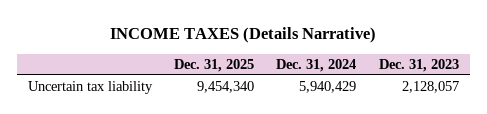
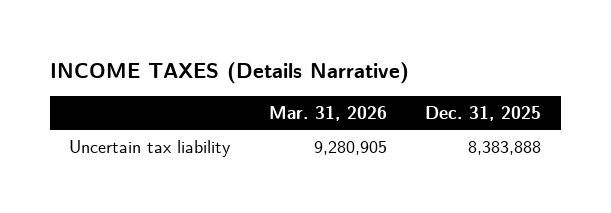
[276,59,357,73] Dec. 31, 2024 -> none
[378,59,459,73] Dec. 31, 2023 -> none
none -> [268,106,387,122] Mar. 31, 2026
[197,81,255,94] 9,454,340 -> [468,140,542,155] 8,383,888

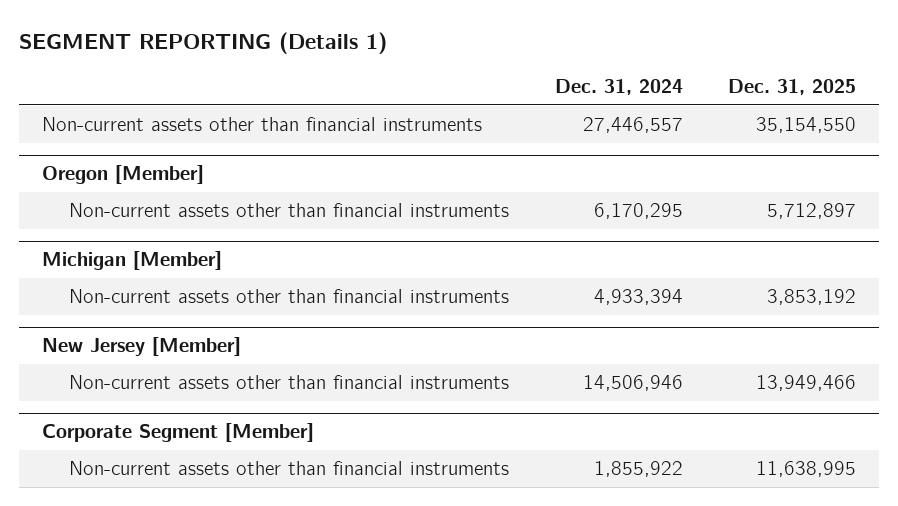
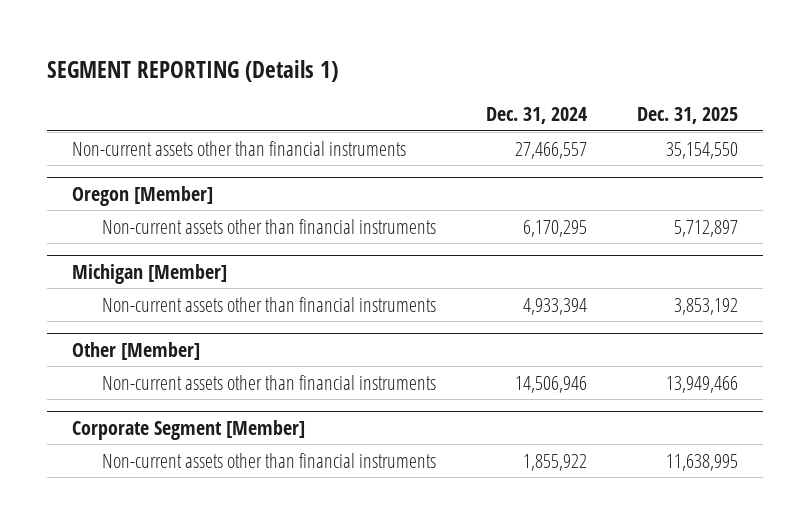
[582,116,683,133] 27,446,557 -> [515,141,588,159] 27,466,557
[41,337,241,357] New Jersey [Member] -> none
none -> [71,341,200,360] Other [Member]

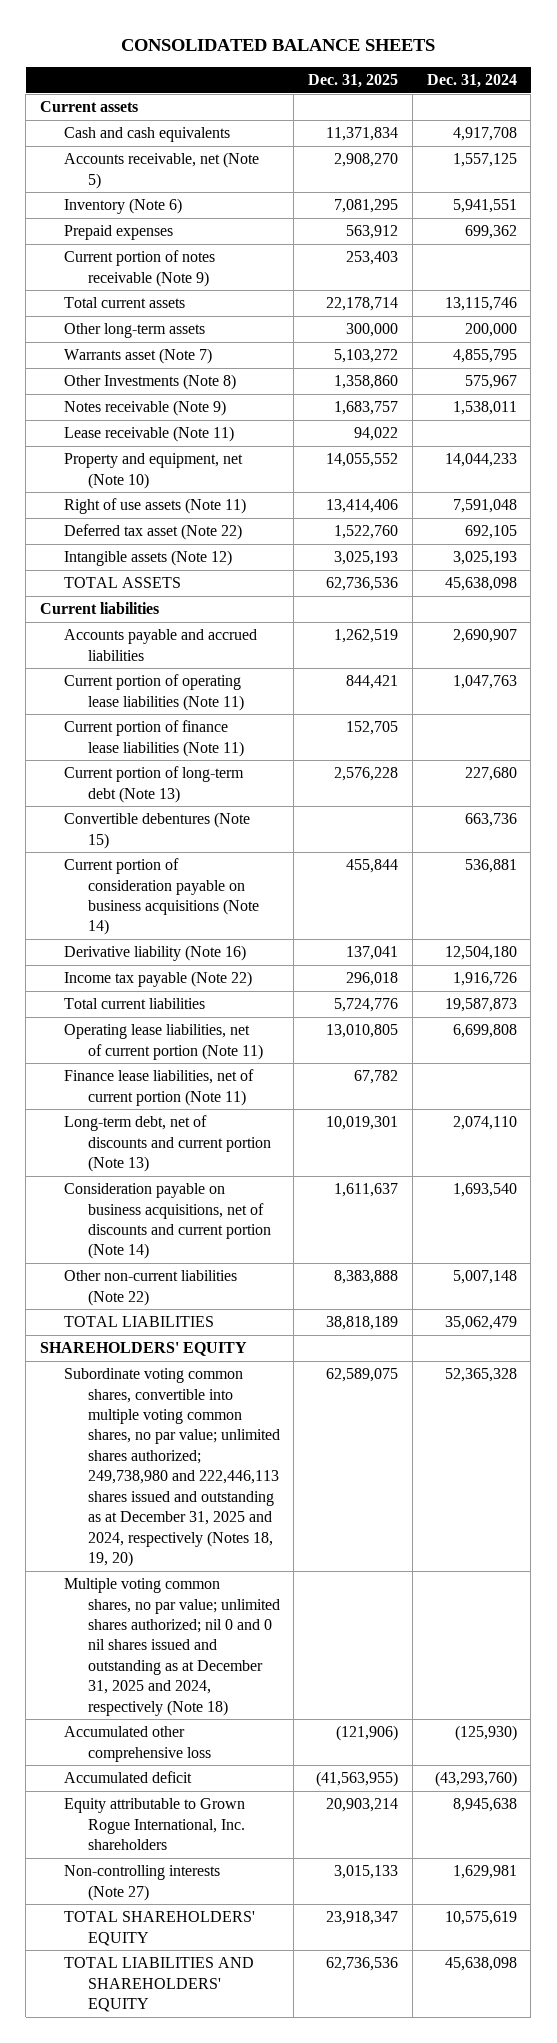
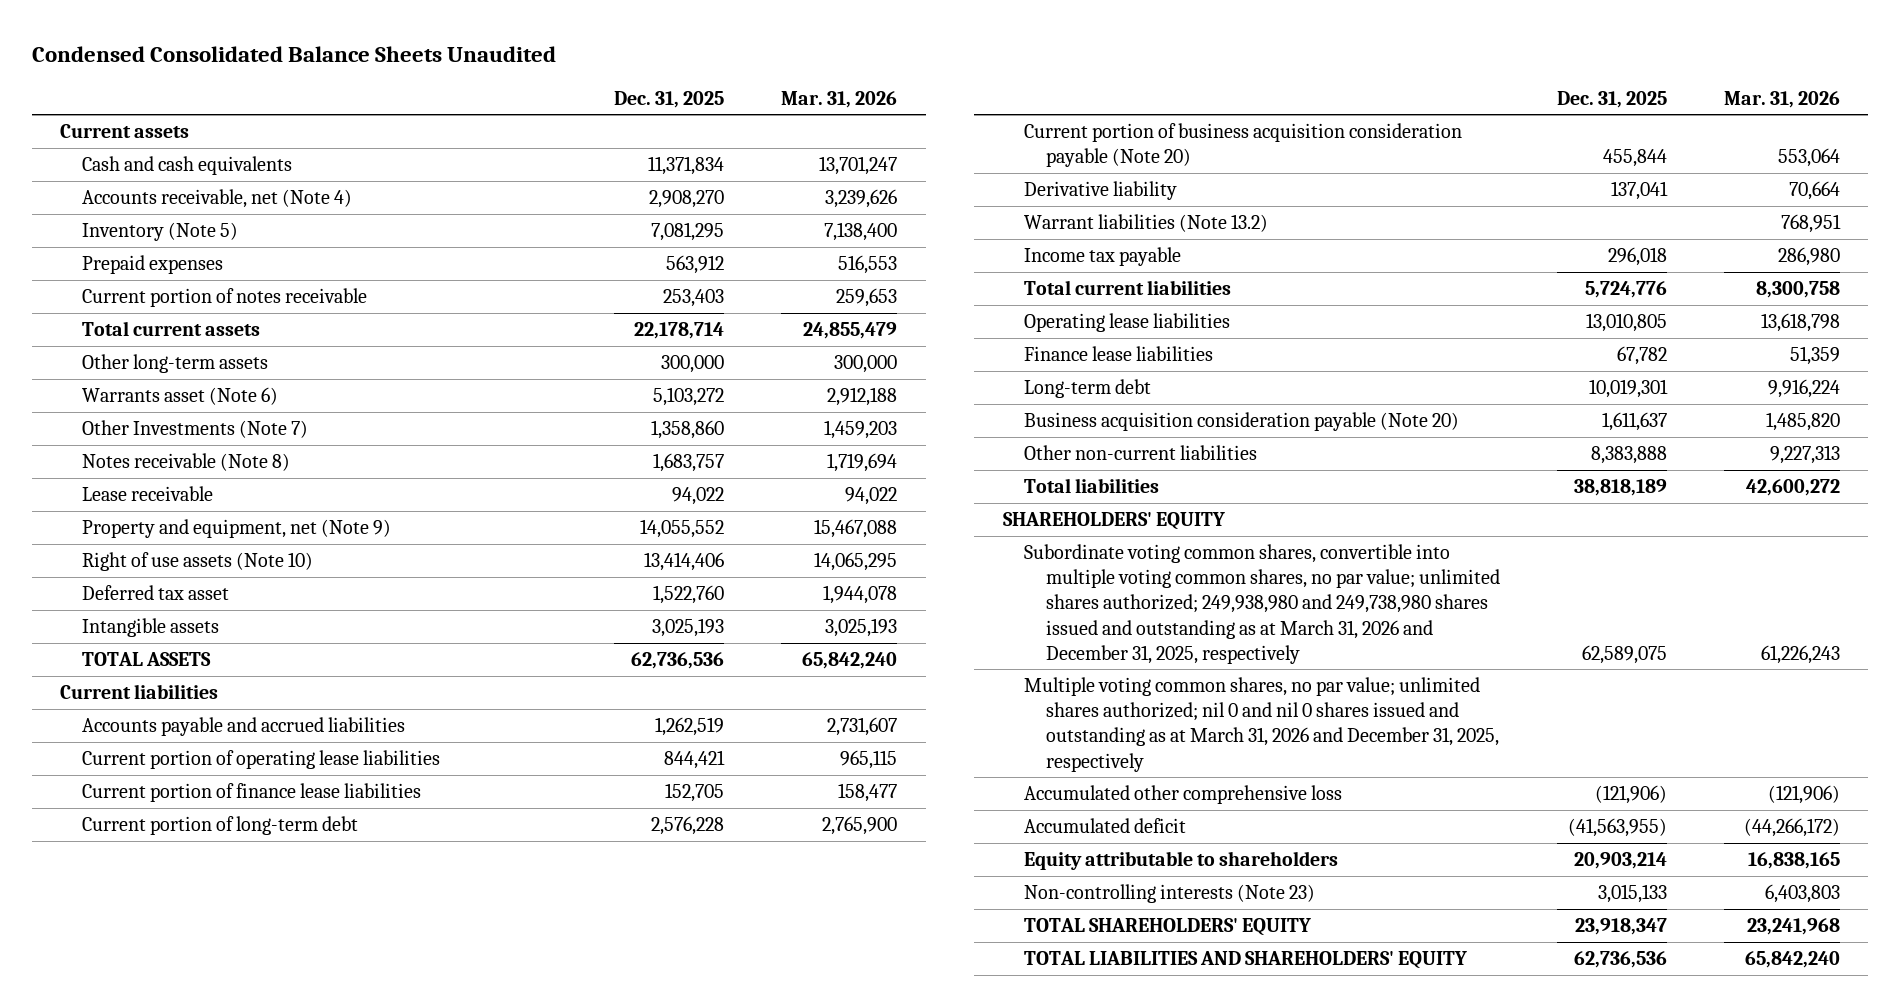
[121,38,436,51] CONSOLIDATED BALANCE SHEETS -> [31,46,556,63] Condensed Consolidated Balance Sheets Unaudited
[426,73,517,88] Dec. 31, 2024 -> none
none -> [781,90,898,108] Mar. 31, 2026
[63,152,259,189] Accounts receivable, net (Note 5) -> [81,188,352,208] Accounts receivable, net (Note 4)
[63,198,182,215] Inventory (Note 6) -> [81,221,238,241] Inventory (Note 5)
[63,250,215,287] Current portion of notes receivable (Note 9) -> [81,287,367,307] Current portion of notes receivable
[63,348,212,365] Warrants asset (Note 7) -> [81,386,278,405] Warrants asset (Note 6)
[63,374,236,391] Other Investments (Note 8) -> [81,419,308,438] Other Investments (Note 7)
[63,400,226,417] Notes receivable (Note 9) -> [81,452,290,471] Notes receivable (Note 8)
[63,426,234,443] Lease receivable (Note 11) -> [81,485,213,501] Lease receivable
[63,453,243,489] Property and equipment, net (Note 10) -> [81,518,391,538] Property and equipment, net (Note 9)
[63,498,246,515] Right of use assets (Note 11) -> [81,551,313,571] Right of use assets (Note 10)
[63,524,242,541] Deferred tax asset (Note 22) -> [81,584,229,600] Deferred tax asset
[63,550,232,567] Intangible assets (Note 12) -> [81,617,219,637] Intangible assets
[63,812,250,849] Convertible debentures (Note 15) -> none
[63,674,244,711] Current portion of operating lease liabilities (Note 11) -> [81,749,440,769] Current portion of operating lease liabilities
[63,720,244,757] Current portion of finance lease liabilities (Note 11) -> [81,782,421,802] Current portion of finance lease liabilities
[63,766,244,803] Current portion of long-term debt (Note 13) -> [81,815,358,835] Current portion of long-term debt
[63,858,259,936] Current portion of consideration payable on business acquisitions (Note 14) -> [1024,122,1463,168] Current portion of business acquisition consideration payable (Note 20)
[63,945,246,962] Derivative liability (Note 16) -> [1024,180,1178,200] Derivative liability
none -> [1024,213,1269,232] Warrant liabilities (Note 13.2)
[63,971,252,988] Income tax payable (Note 22) -> [1024,246,1182,266] Income tax payable
[63,1024,263,1060] Operating lease liabilities, net of current portion (Note 11) -> [1024,312,1231,332] Operating lease liabilities
[63,1069,254,1106] Finance lease liabilities, net of current portion (Note 11) -> [1024,345,1214,361] Finance lease liabilities
[63,1115,271,1173] Long-term debt, net of discounts and current portion (Note 13) -> [1024,378,1152,398] Long-term debt
[63,1183,271,1260] Consideration payable on business acquisitions, net of discounts and current portion (Note 14) -> [1024,411,1460,431] Business acquisition consideration payable (Note 20)
[63,1270,237,1306] Other non-current liabilities (Note 22) -> [1024,444,1258,460] Other non-current liabilities
[63,1316,214,1328] TOTAL LIABILITIES -> [1024,477,1160,493] Total liabilities
[63,1368,280,1568] Subordinate voting common shares, convertible into multiple voting common shares, no par value; unlimited shares authorized; 249,738,980 and 222,446,113 shares issued and outstanding as at December 31, 2025 and 2024, respectively (Notes 18, 19, 20) -> [1024,543,1500,664] Subordinate voting common shares, convertible into multiple voting common shares, no par value; unlimited shares authorized; 249,938,980 and 249,738,980 shares issued and outstanding as at March 31, 2026 and December 31, 2025, respectively
[63,1578,280,1716] Multiple voting common shares, no par value; unlimited shares authorized; nil 0 and 0 nil shares issued and outstanding as at December 31, 2025 and 2024, respectively (Note 18) -> [1024,676,1499,772] Multiple voting common shares, no par value; unlimited shares authorized; nil 0 and nil 0 shares issued and outstanding as at March 31, 2026 and December 31, 2025, respectively
[63,1798,245,1851] Equity attributable to Grown Rogue International, Inc. shareholders -> [1024,850,1339,870] Equity attributable to shareholders
[63,1865,220,1901] Non-controlling interests (Note 27) -> [1024,883,1316,903] Non-controlling interests (Note 23)

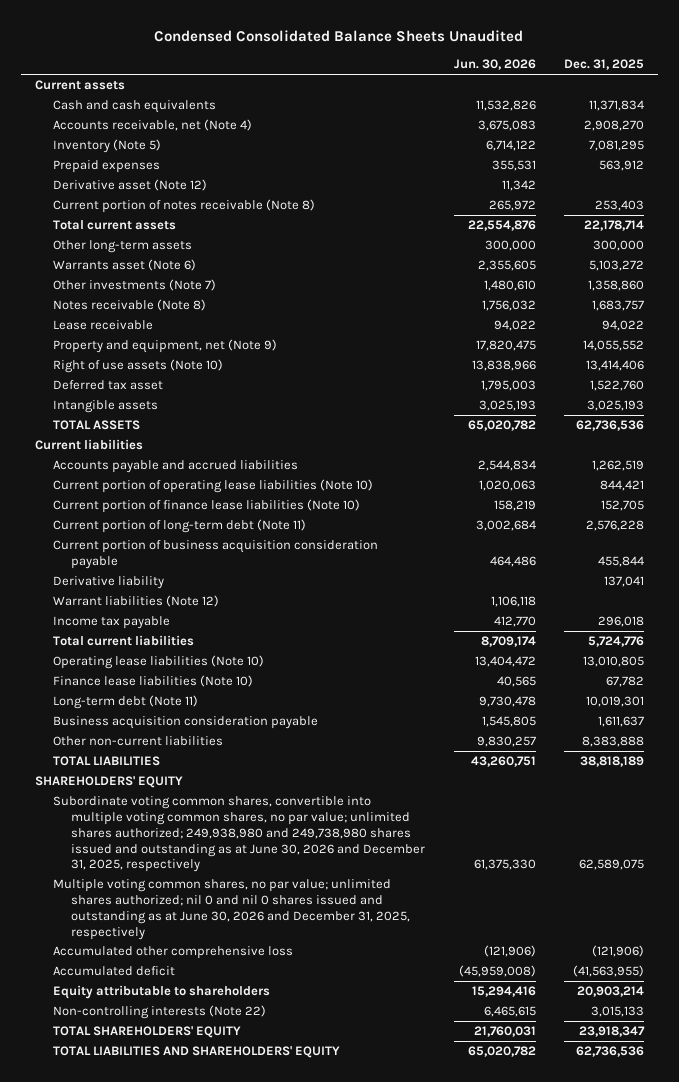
[781,90,898,108] Mar. 31, 2026 -> none
none -> [453,59,536,71] Jun. 30, 2026
none -> [53,179,208,192] Derivative asset (Note 12)
[81,287,367,307] Current portion of notes receivable -> [53,199,316,214] Current portion of notes receivable (Note 8)
[81,419,308,438] Other Investments (Note 7) -> [53,279,217,292] Other investments (Note 7)
[81,749,440,769] Current portion of operating lease liabilities -> [53,479,374,494] Current portion of operating lease liabilities (Note 10)
[81,782,421,802] Current portion of finance lease liabilities -> [53,499,361,514] Current portion of finance lease liabilities (Note 10)
[81,815,358,835] Current portion of long-term debt -> [53,519,307,534] Current portion of long-term debt (Note 11)
[1024,122,1463,168] Current portion of business acquisition consideration payable (Note 20) -> [53,540,379,569] Current portion of business acquisition consideration payable
[1024,213,1269,232] Warrant liabilities (Note 13.2) -> [53,595,220,608] Warrant liabilities (Note 12)
[1024,312,1231,332] Operating lease liabilities -> [53,655,265,670] Operating lease liabilities (Note 10)
[1024,345,1214,361] Finance lease liabilities -> [53,675,254,688] Finance lease liabilities (Note 10)
[1024,378,1152,398] Long-term debt -> [53,695,199,710] Long-term debt (Note 11)
[1024,411,1460,431] Business acquisition consideration payable (Note 20) -> [53,716,319,730] Business acquisition consideration payable
[1024,477,1160,493] Total liabilities -> [53,756,161,767] TOTAL LIABILITIES
[1024,543,1500,664] Subordinate voting common shares, convertible into multiple voting common shares, no par value; unlimited shares authorized; 249,938,980 and 249,738,980 shares issued and outstanding as at March 31, 2026 and December 31, 2025, respectively -> [53,796,426,873] Subordinate voting common shares, convertible into multiple voting common shares, no par value; unlimited shares authorized; 249,938,980 and 249,738,980 shares issued and outstanding as at June 30, 2026 and December 31, 2025, respectively
[1024,676,1499,772] Multiple voting common shares, no par value; unlimited shares authorized; nil 0 and nil 0 shares issued and outstanding as at March 31, 2026 and December 31, 2025, respectively -> [53,879,411,940] Multiple voting common shares, no par value; unlimited shares authorized; nil 0 and nil 0 shares issued and outstanding as at June 30, 2026 and December 31, 2025, respectively
[1024,883,1316,903] Non-controlling interests (Note 23) -> [53,1005,267,1020] Non-controlling interests (Note 22)

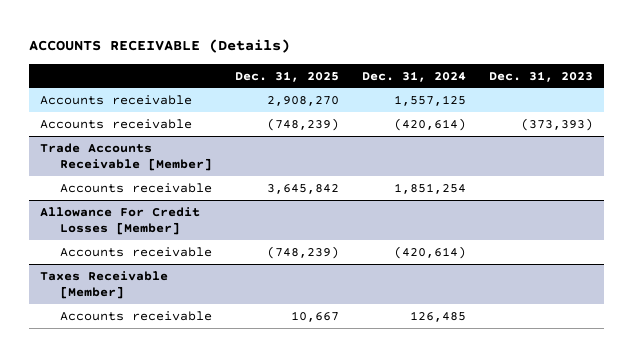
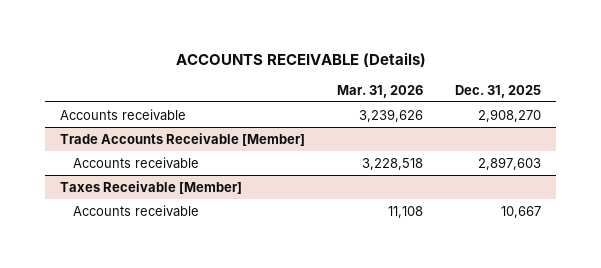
[361,70,466,82] Dec. 31, 2024 -> none
[488,70,593,82] Dec. 31, 2023 -> none
none -> [337,84,424,98] Mar. 31, 2026
[40,118,193,129] Accounts receivable -> none
[40,206,201,235] Allowance For Credit Losses [Member] -> none
[60,246,213,257] Accounts receivable -> none
[267,183,340,194] 3,645,842 -> [477,156,541,170] 2,897,603

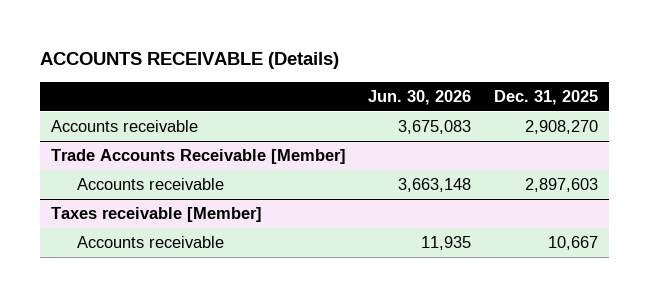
[337,84,424,98] Mar. 31, 2026 -> none
none -> [368,89,472,105] Jun. 30, 2026
[60,180,243,194] Taxes Receivable [Member] -> [51,207,263,223] Taxes receivable [Member]

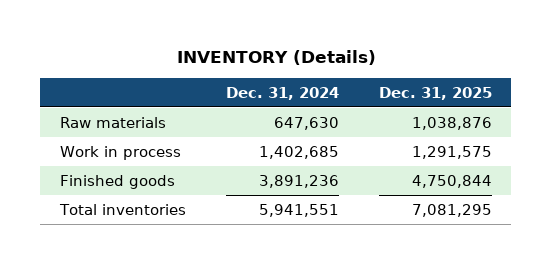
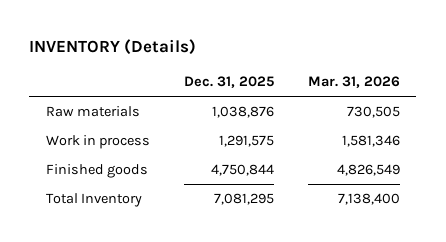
[225,86,339,100] Dec. 31, 2024 -> none
none -> [307,76,400,89] Mar. 31, 2026
[58,203,186,215] Total inventories -> [46,193,143,208] Total Inventory

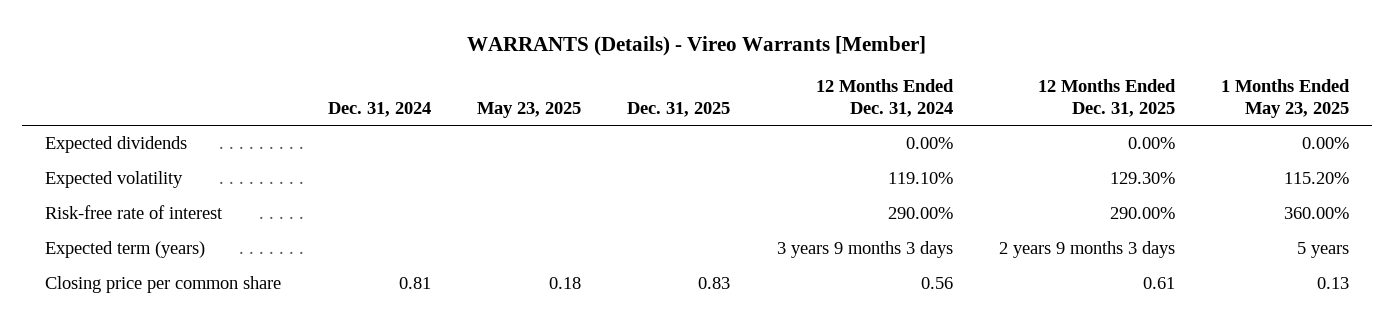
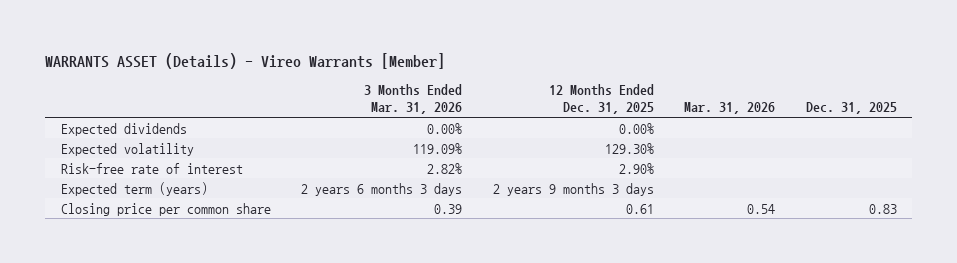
[467,35,927,56] WARRANTS (Details) - Vireo Warrants [Member] -> [45,53,446,70] WARRANTS ASSET (Details) - Vireo Warrants [Member]
[327,102,431,118] Dec. 31, 2024 -> none
[476,102,581,119] May 23, 2025 -> none
[815,79,954,118] 12 Months Ended Dec. 31, 2024 -> none
[1221,79,1351,119] 1 Months Ended May 23, 2025 -> none
none -> [364,84,463,115] 3 Months Ended Mar. 31, 2026
none -> [684,102,776,115] Mar. 31, 2026
[1109,207,1175,220] 290.00% -> [618,162,654,174] 2.90%

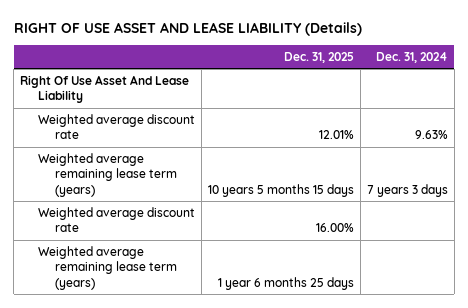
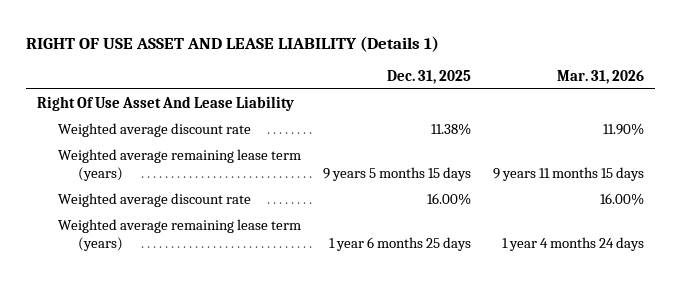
[13,21,362,36] RIGHT OF USE ASSET AND LEASE LIABILITY (Details) -> [26,35,440,52] RIGHT OF USE ASSET AND LEASE LIABILITY (Details 1)
[375,51,448,63] Dec. 31, 2024 -> none
none -> [557,69,645,84] Mar. 31, 2026
[318,130,354,140] 12.01% -> [430,122,471,135] 11.38%
[207,183,354,197] 10 years 5 months 15 days -> [322,167,471,182] 9 years 5 months 15 days

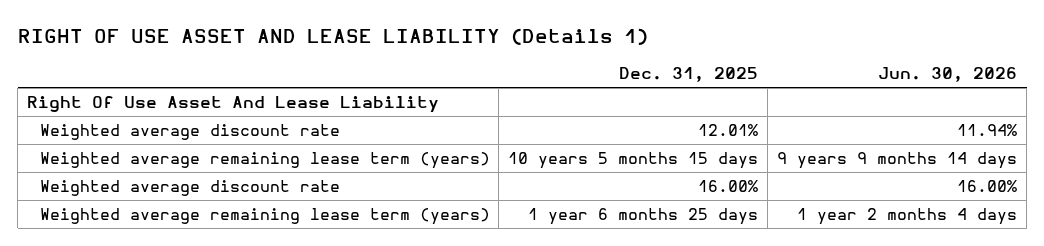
[557,69,645,84] Mar. 31, 2026 -> none
none -> [878,67,1018,83] Jun. 30, 2026
[430,122,471,135] 11.38% -> [698,124,759,137] 12.01%
[322,167,471,182] 9 years 5 months 15 days -> [508,152,759,170] 10 years 5 months 15 days

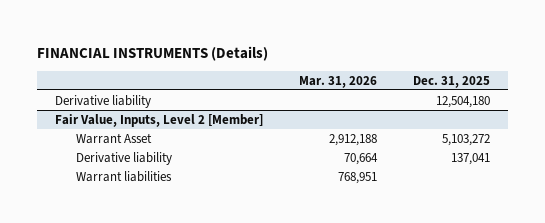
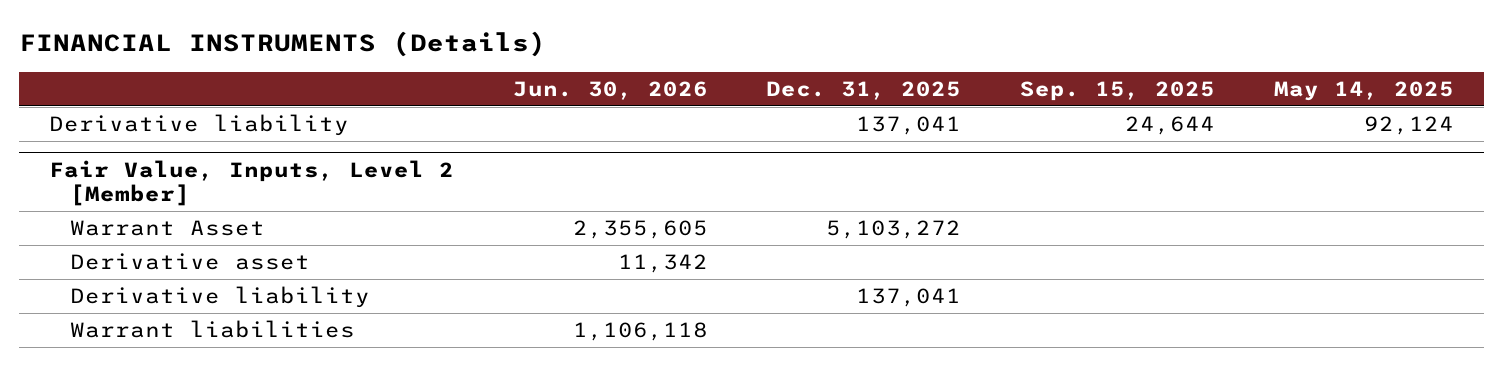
[299,75,378,88] Mar. 31, 2026 -> none
none -> [512,80,708,100] Jun. 30, 2026
none -> [1020,80,1216,101] Sep. 15, 2025
none -> [1274,80,1455,101] May 14, 2025
[435,95,490,108] 12,504,180 -> [856,116,962,136] 137,041
none -> [70,253,311,271] Derivative asset

